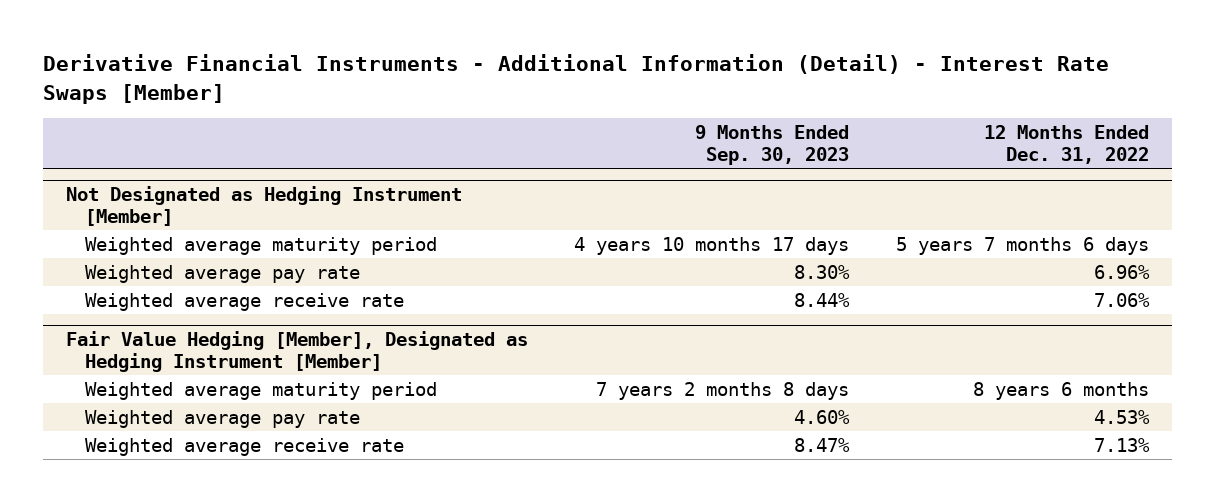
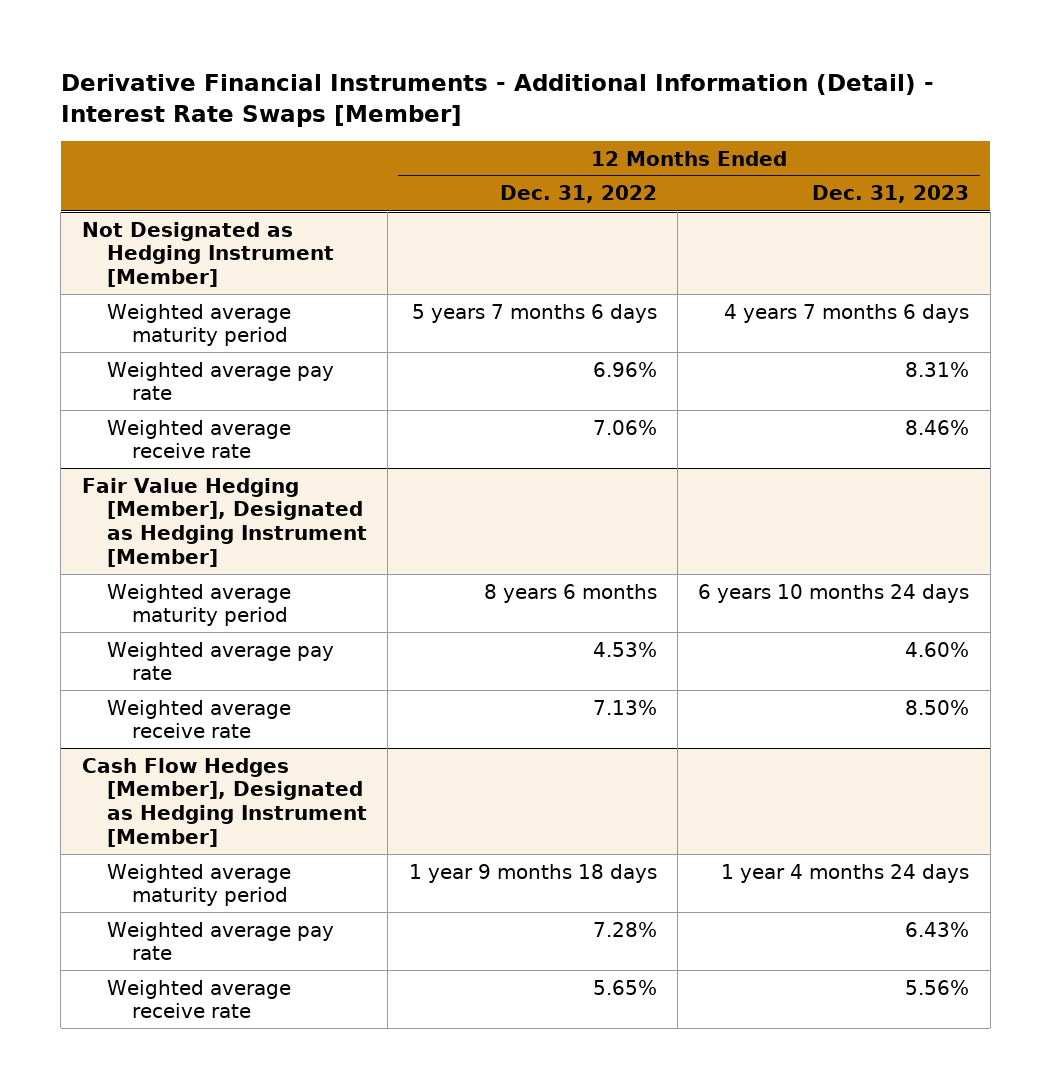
[695,124,850,166] 9 Months Ended Sep. 30, 2023 -> none
none -> [812,185,970,204] Dec. 31, 2023
none -> [81,757,367,847] Cash Flow Hedges [Member], Designated as Hedging Instrument [Member]
none -> [106,863,291,907] Weighted average maturity period
none -> [106,921,334,961] Weighted average pay rate
none -> [106,979,291,1019] Weighted average receive rate

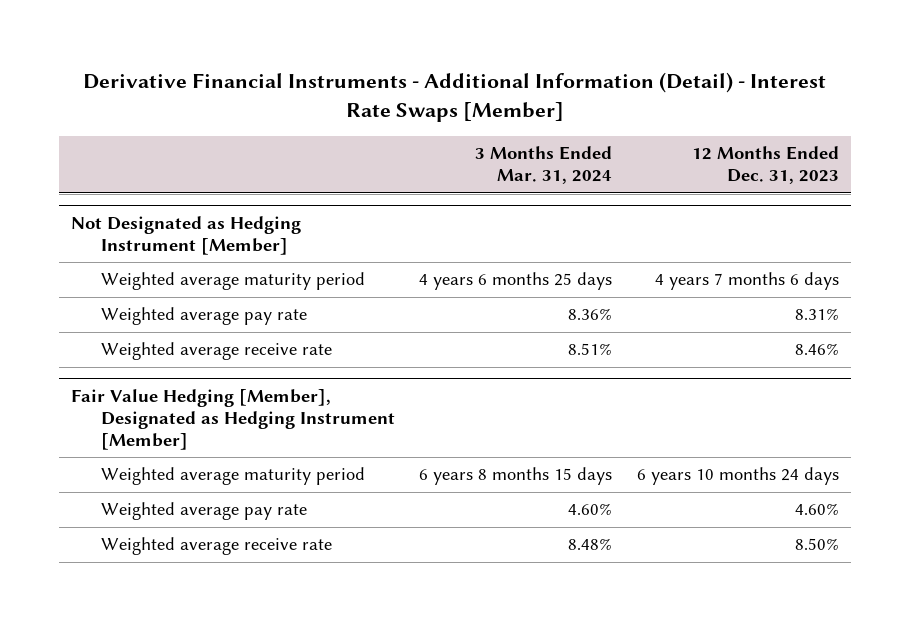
[499,185,657,204] Dec. 31, 2022 -> none
none -> [475,146,613,185] 3 Months Ended Mar. 31, 2024
[81,757,367,847] Cash Flow Hedges [Member], Designated as Hedging Instrument [Member] -> none
[106,863,291,907] Weighted average maturity period -> none
[106,921,334,961] Weighted average pay rate -> none
[106,979,291,1019] Weighted average receive rate -> none

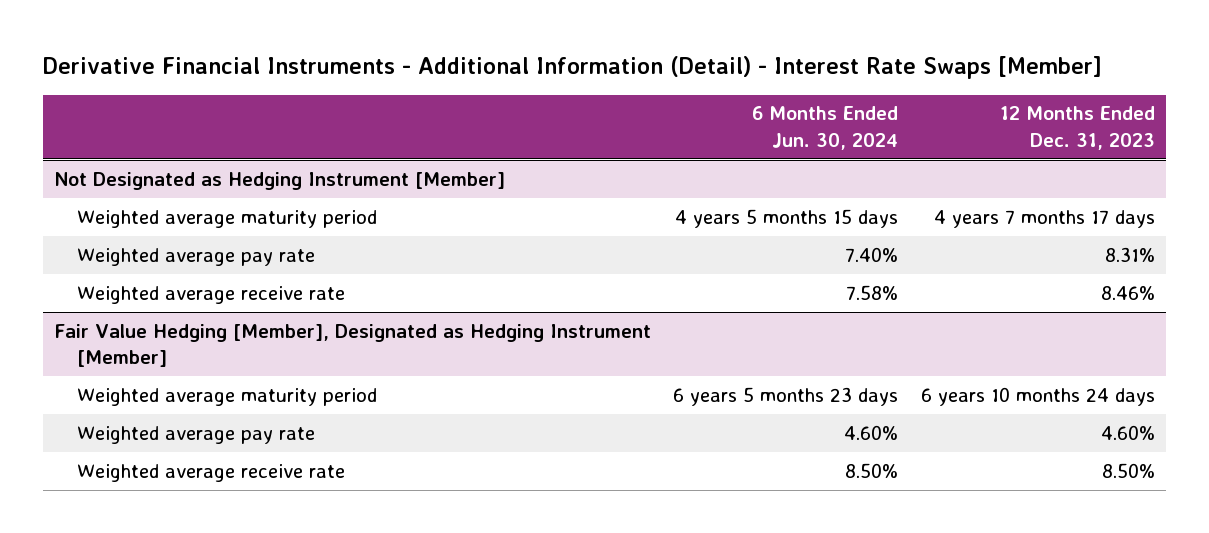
[475,146,613,185] 3 Months Ended Mar. 31, 2024 -> none
none -> [752,106,899,150] 6 Months Ended Jun. 30, 2024
[654,272,839,291] 4 years 7 months 6 days -> [933,209,1155,228] 4 years 7 months 17 days

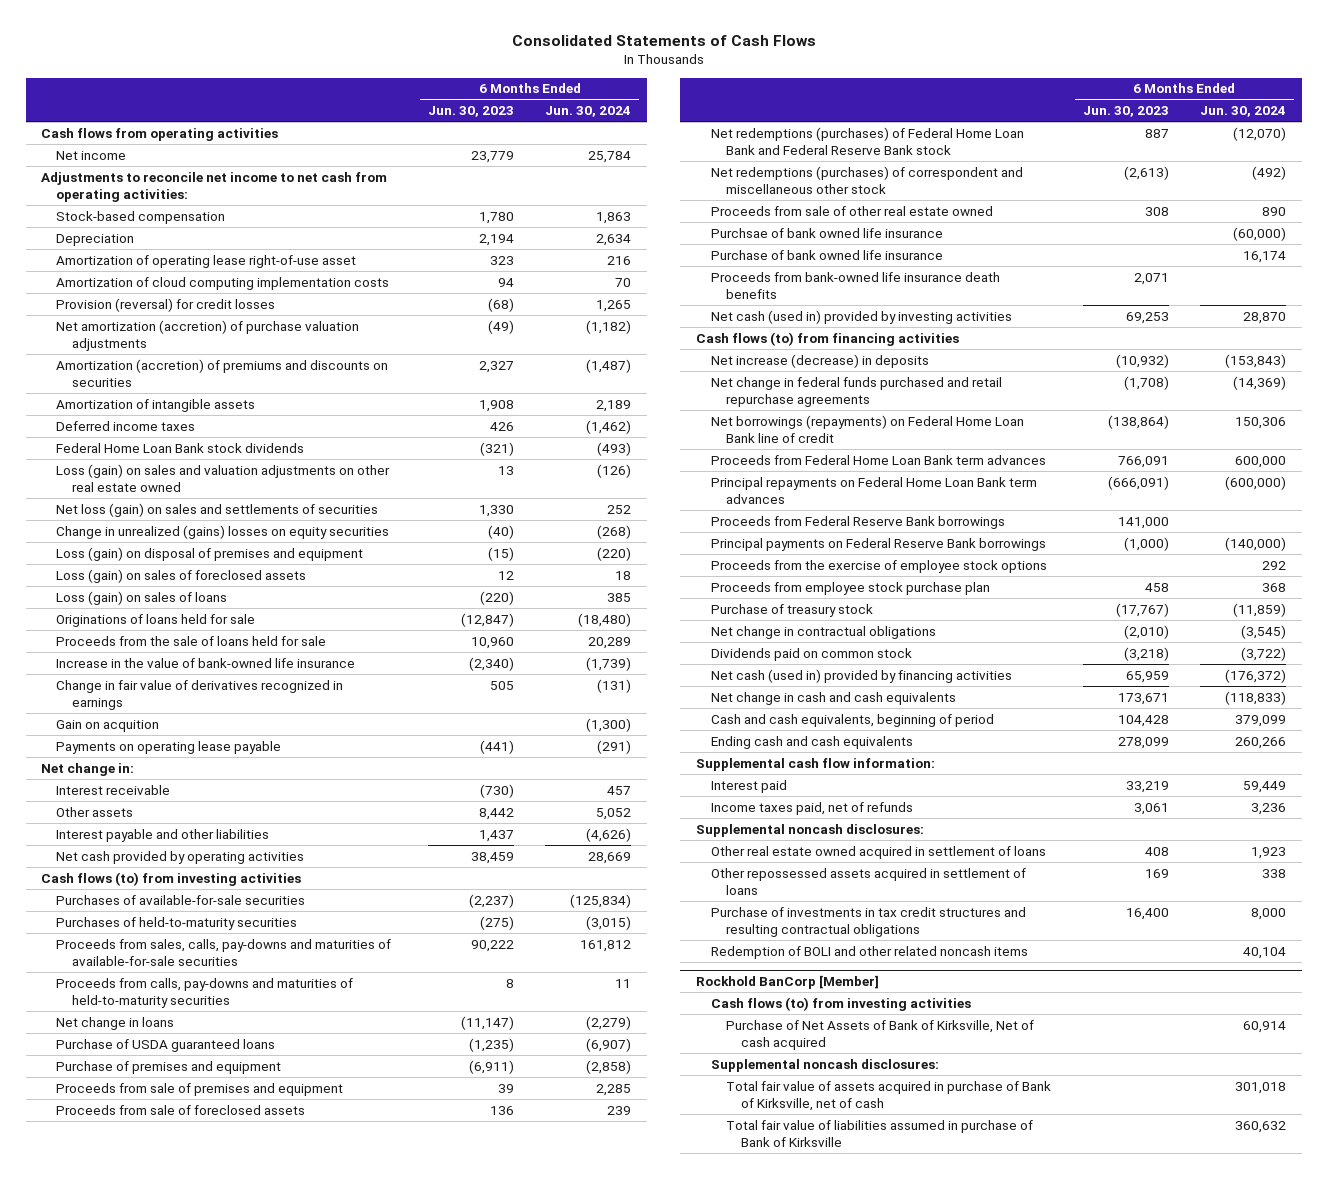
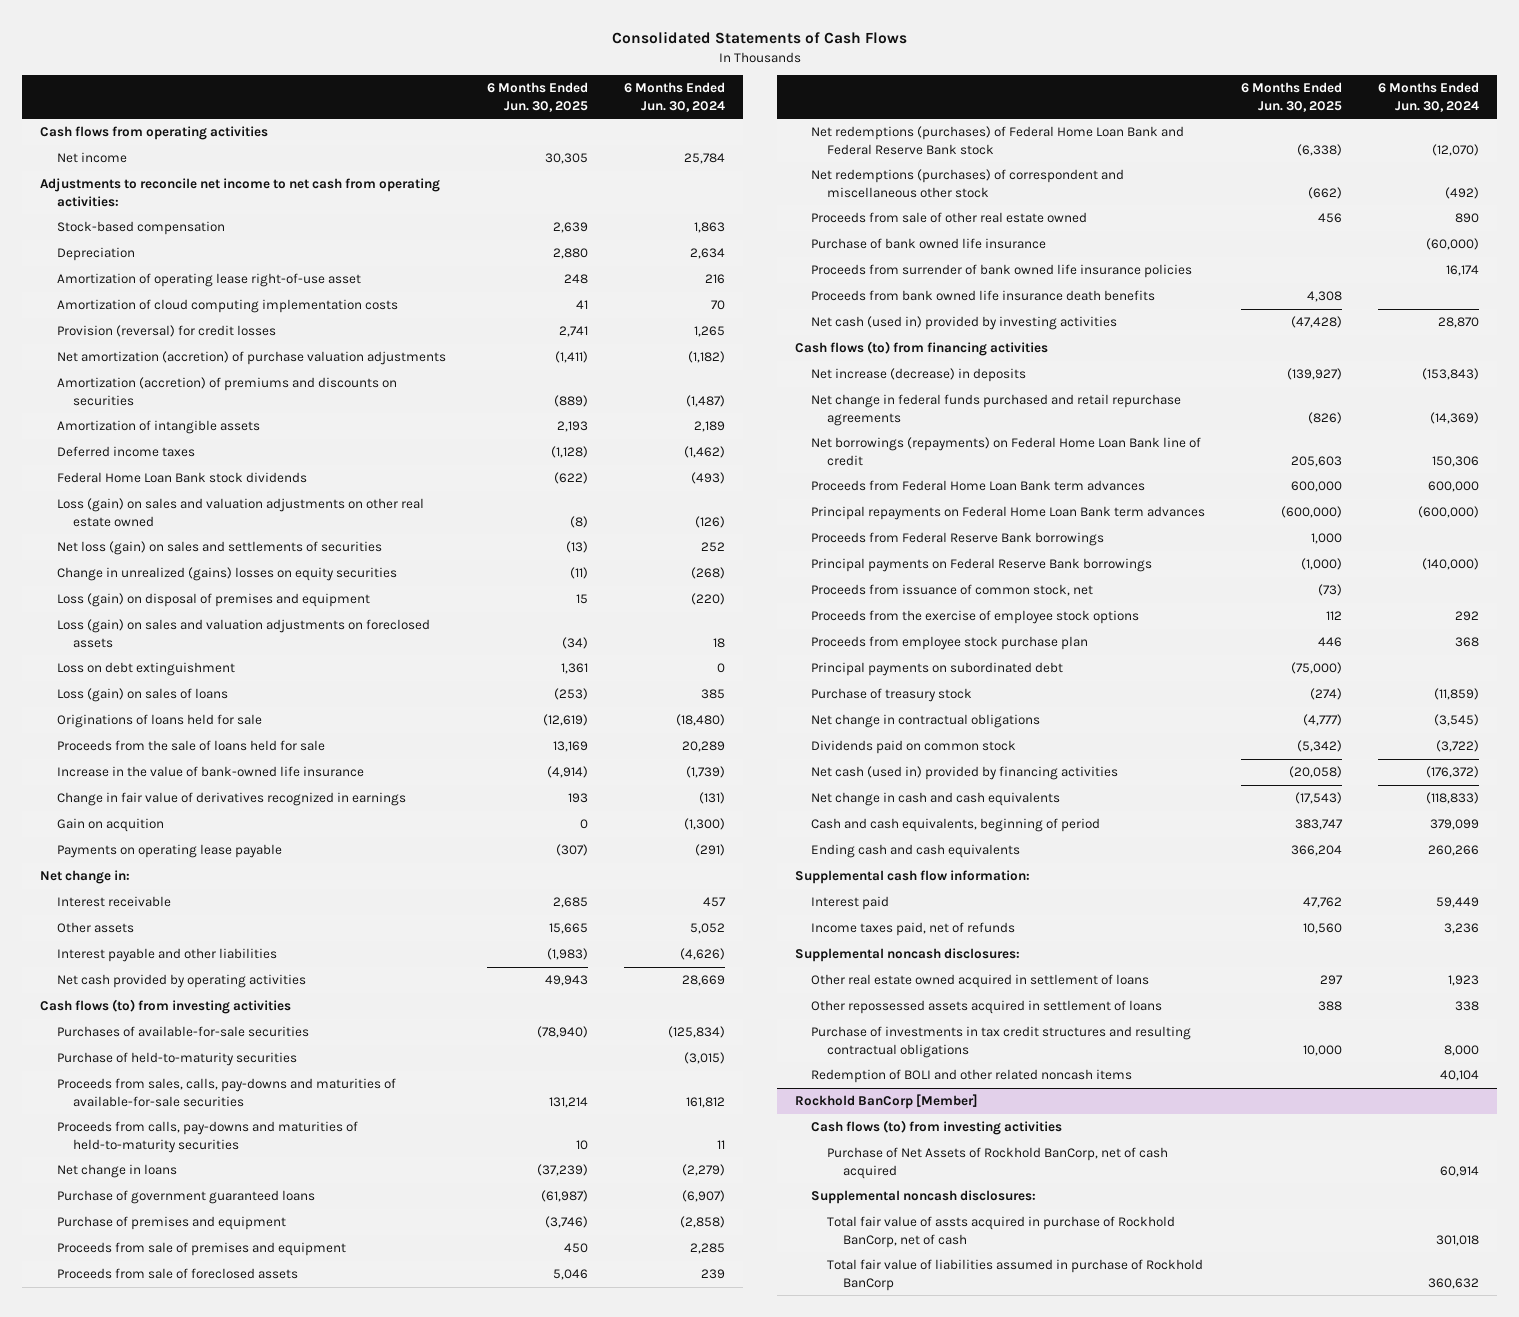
[427,106,514,118] Jun. 30, 2023 -> none
none -> [486,82,588,112] 6 Months Ended Jun. 30, 2025
[56,568,307,583] Loss (gain) on sales of foreclosed assets -> [56,619,430,648] Loss (gain) on sales and valuation adjustments on foreclosed assets
none -> [56,662,235,677] Loss on debt extinguishment
[56,916,298,930] Purchases of held-to-maturity securities -> [56,1052,297,1067] Purchase of held-to-maturity securities
[56,1038,276,1052] Purchase of USDA guaranteed loans -> [56,1190,315,1205] Purchase of government guaranteed loans
[711,227,944,238] Purchsae of bank owned life insurance -> [810,238,1046,250] Purchase of bank owned life insurance
[711,249,944,260] Purchase of bank owned life insurance -> [810,264,1192,279] Proceeds from surrender of bank owned life insurance policies
[711,271,1001,299] Proceeds from bank-owned life insurance death benefits -> [810,290,1155,302] Proceeds from bank owned life insurance death benefits
none -> [810,584,1093,597] Proceeds from issuance of common stock, net
none -> [810,662,1063,677] Principal payments on subordinated debt
[726,1019,1035,1050] Purchase of Net Assets of Bank of Kirksville, Net of cash acquired -> [827,1147,1169,1179] Purchase of Net Assets of Rockhold BanCorp, net of cash acquired
[726,1080,1052,1111] Total fair value of assets acquired in purchase of Bank of Kirksville, net of cash -> [827,1216,1176,1248] Total fair value of assts acquired in purchase of Rockhold BanCorp, net of cash
[726,1119,1034,1147] Total fair value of liabilities assumed in purchase of Bank of Kirksville -> [827,1259,1204,1291] Total fair value of liabilities assumed in purchase of Rockhold BanCorp

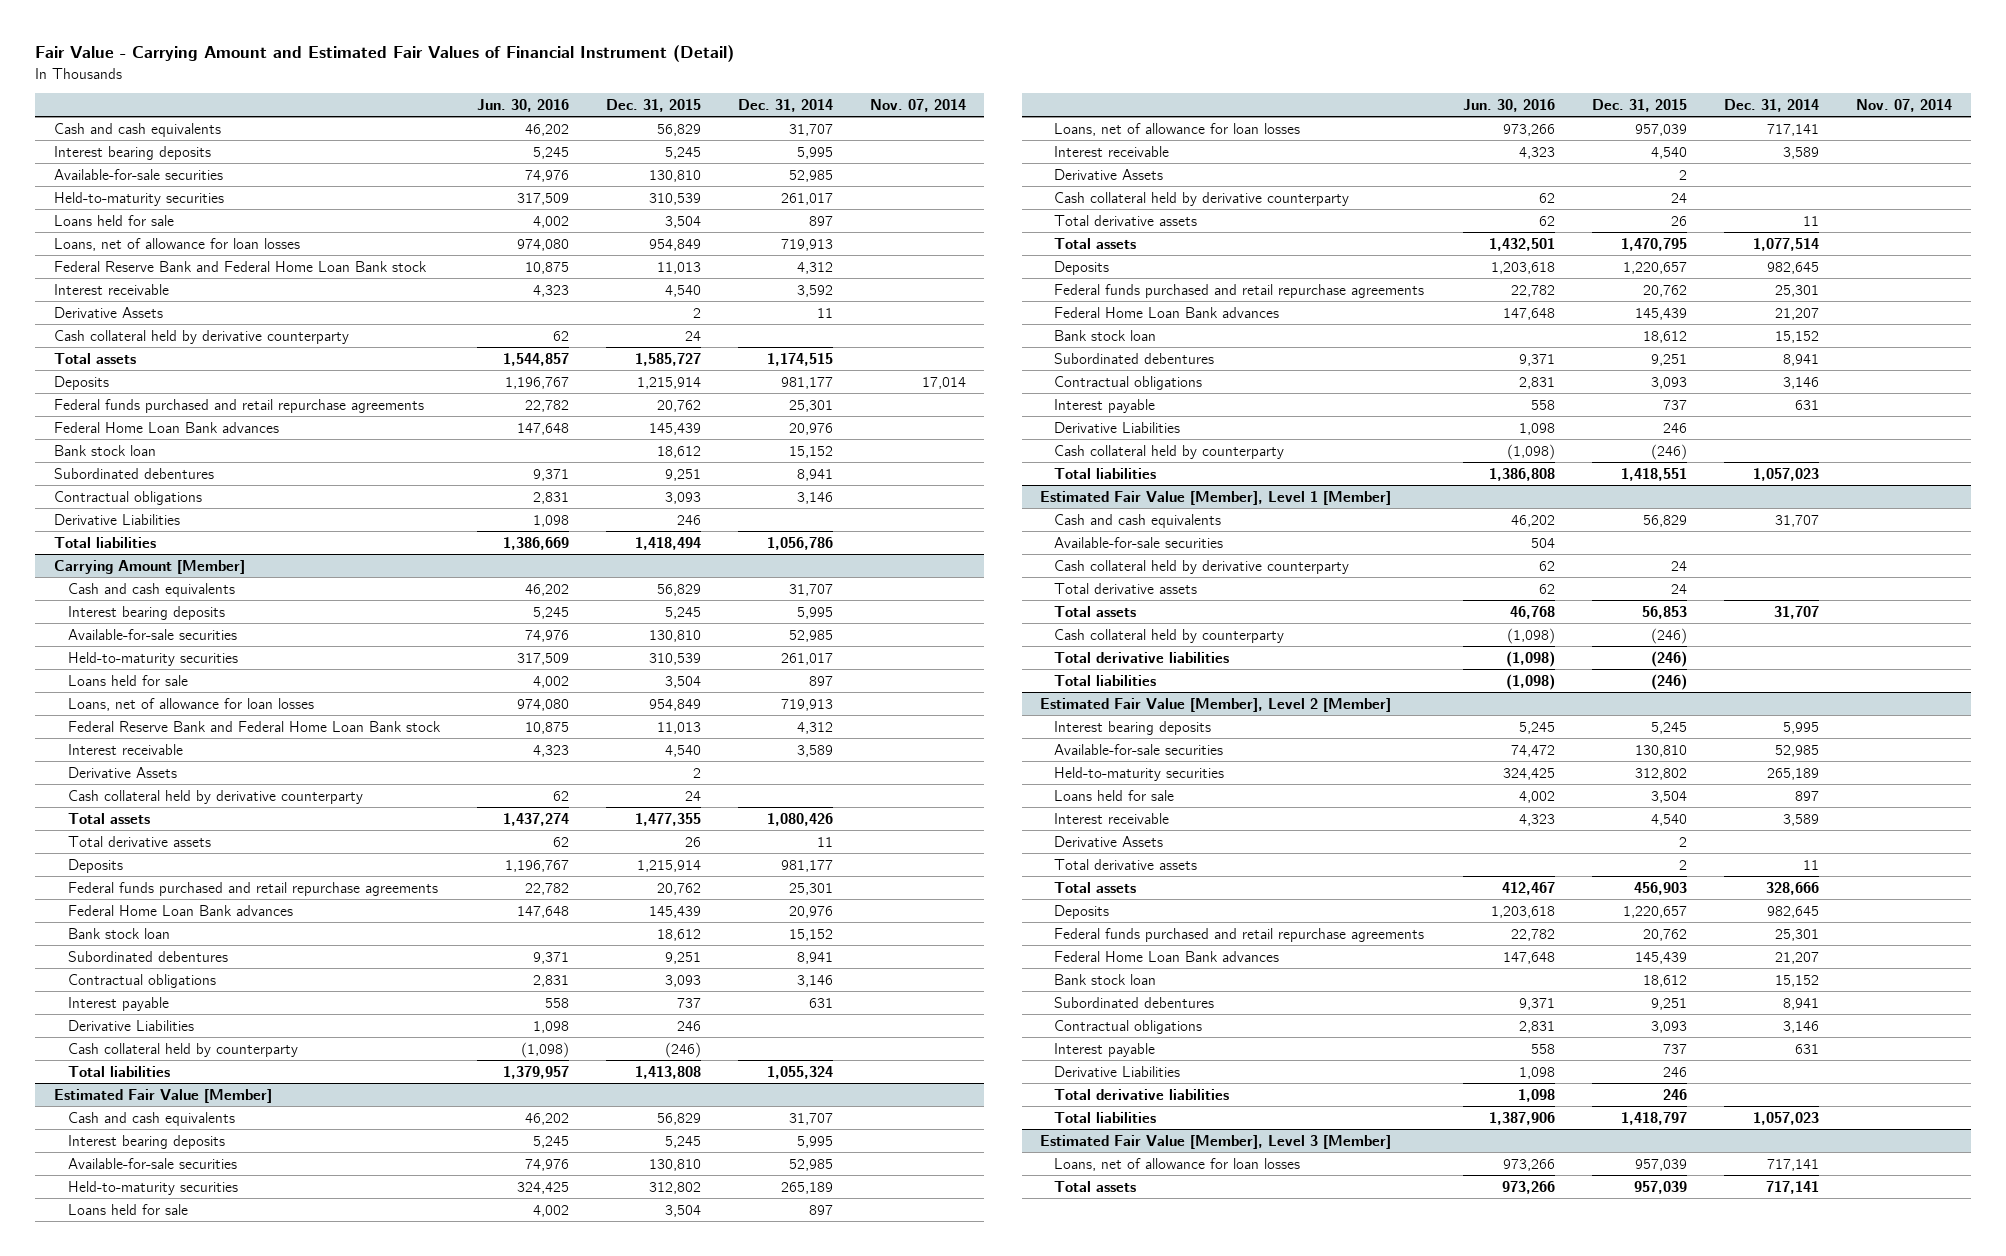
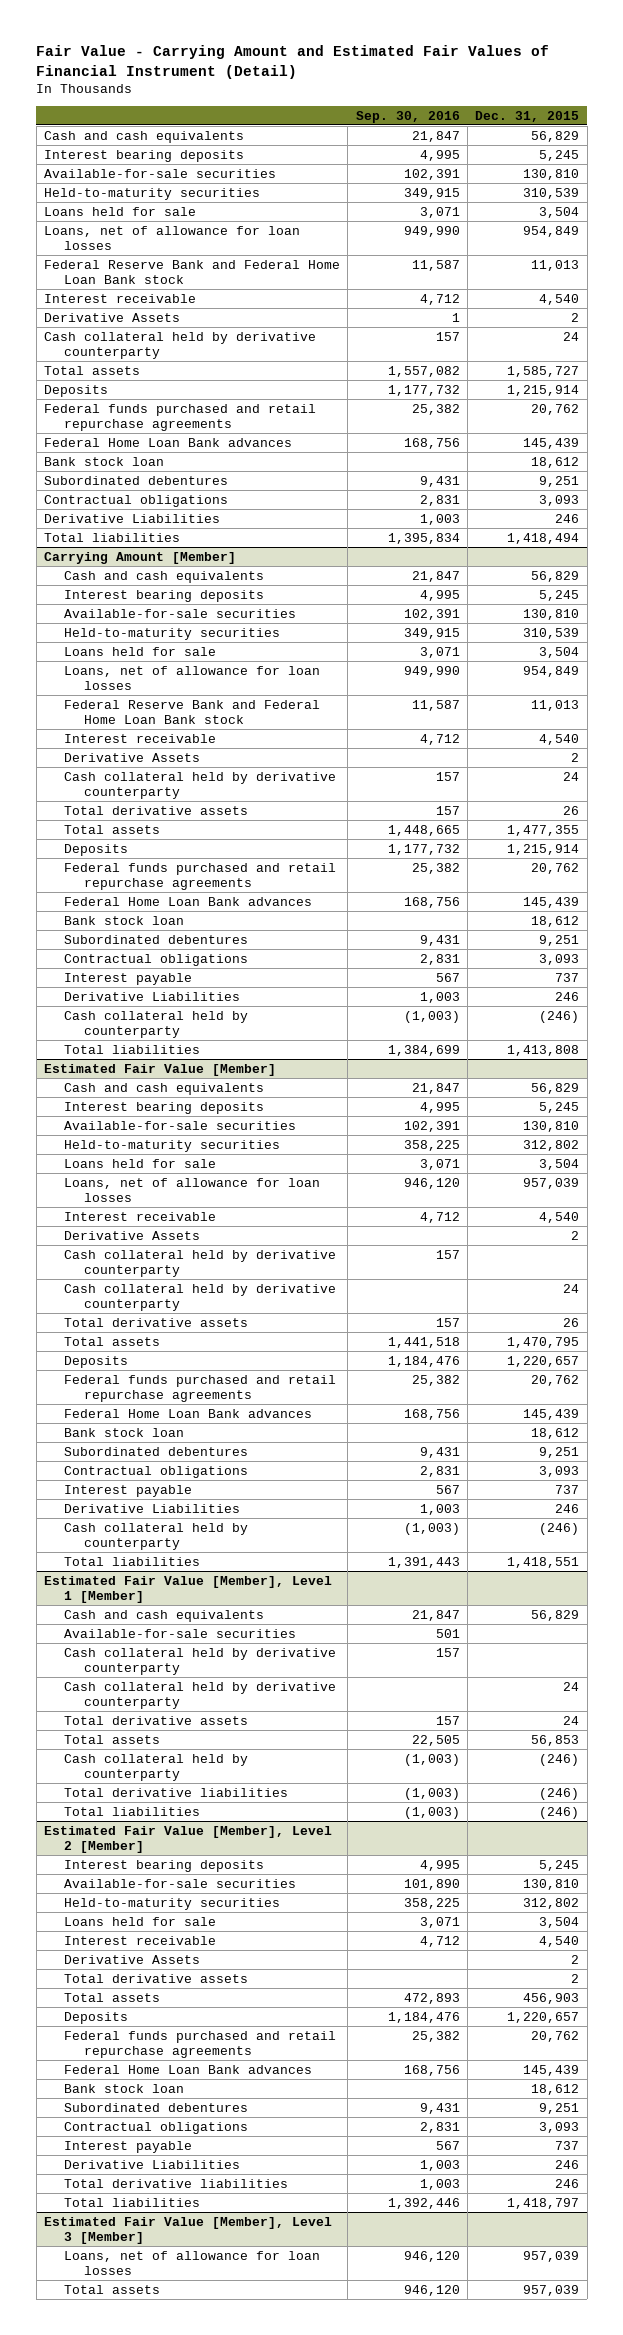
[476,99,569,113] Jun. 30, 2016 -> none
[737,99,833,113] Dec. 31, 2014 -> none
[869,99,966,113] Nov. 07, 2014 -> none
none -> [355,110,460,123] Sep. 30, 2016
[67,812,150,824] Total assets -> [64,824,161,834] Total assets
none -> [64,1249,337,1277] Cash collateral held by derivative counterparty
none -> [64,1647,337,1675] Cash collateral held by derivative counterparty

